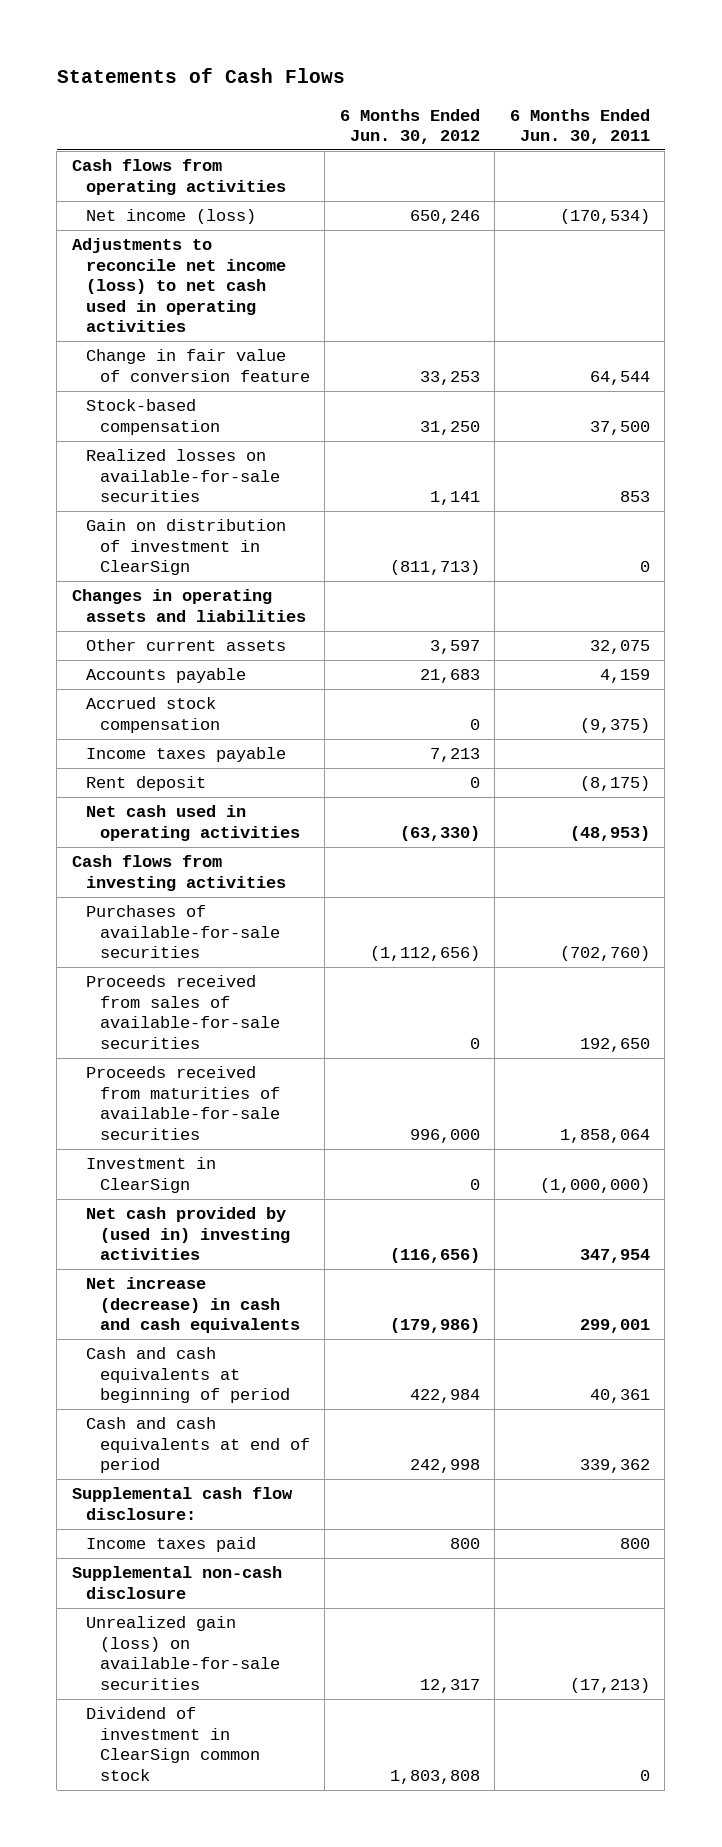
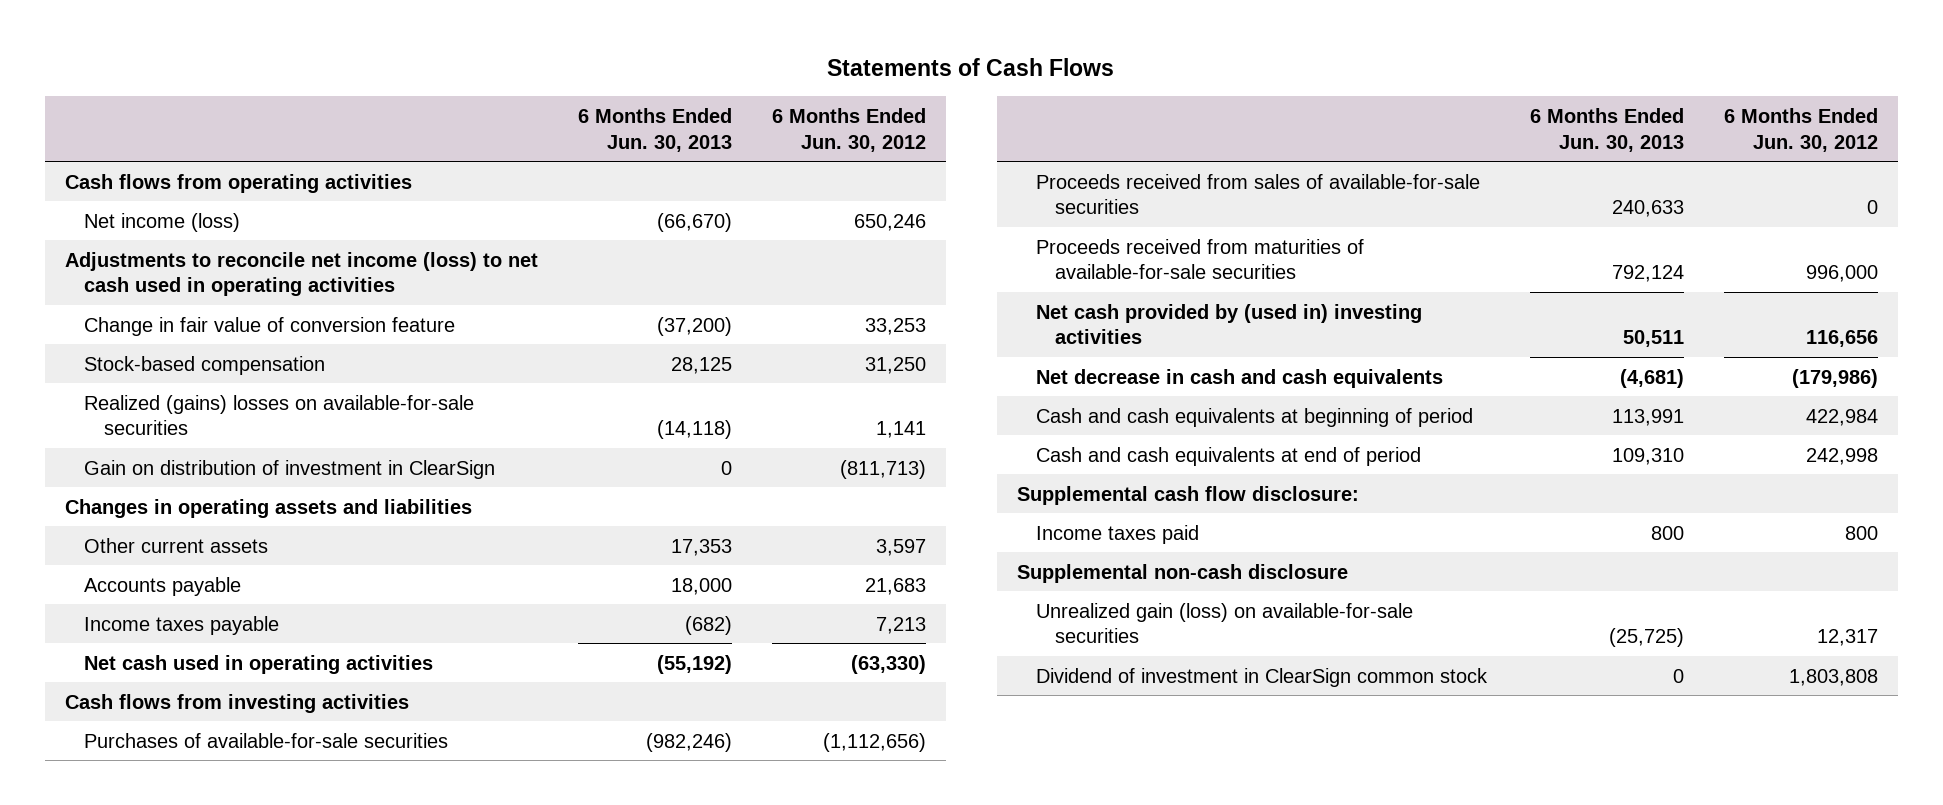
[509,108,650,145] 6 Months Ended Jun. 30, 2011 -> none
none -> [578,107,733,152] 6 Months Ended Jun. 30, 2013
[85,449,281,503] Realized losses on available-for-sale securities -> [84,394,475,436] Realized (gains) losses on available-for-sale securities
[85,697,221,733] Accrued stock compensation -> none
[85,776,206,792] Rent deposit -> none
[85,1157,216,1193] Investment in ClearSign -> none
[389,1248,480,1264] (116,656) -> [1805,330,1878,348] 116,656
[85,1277,301,1334] Net increase (decrease) in cash and cash equivalents -> [1035,368,1443,388] Net decrease in cash and cash equivalents

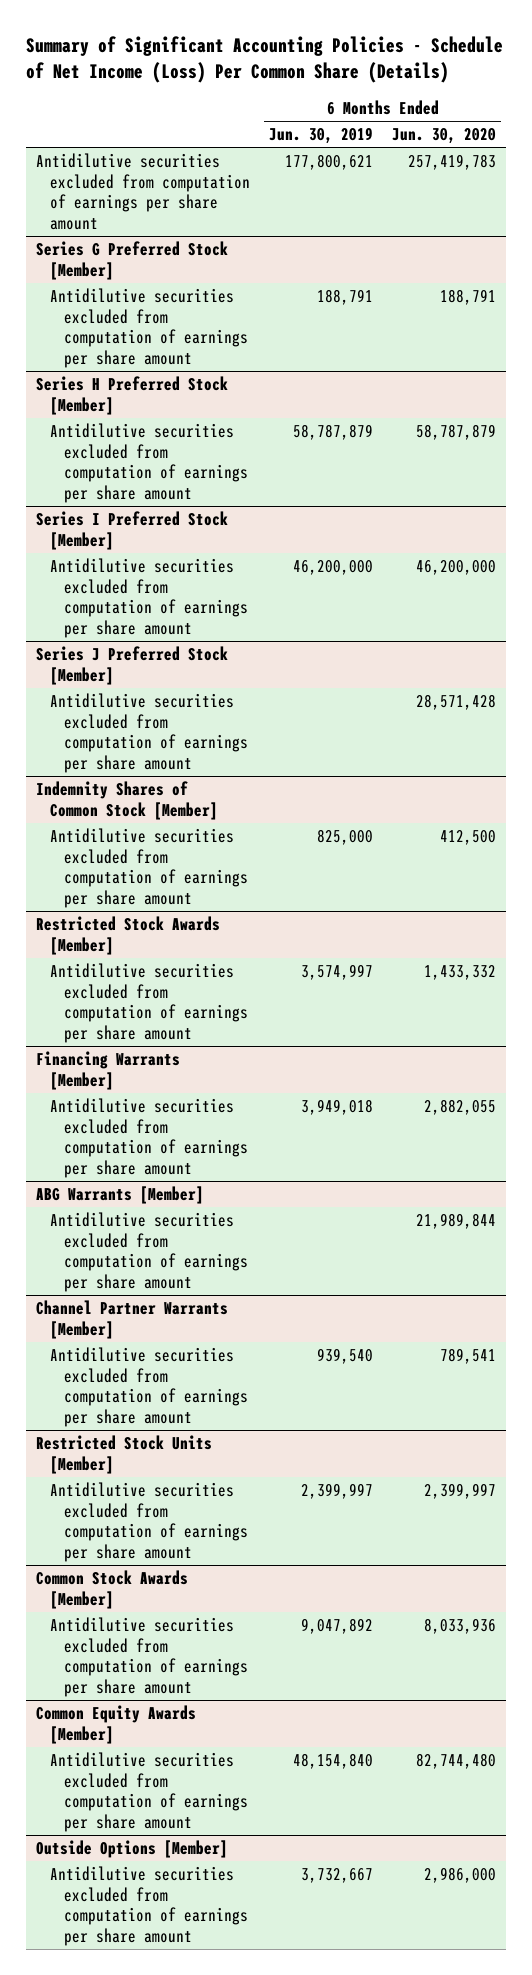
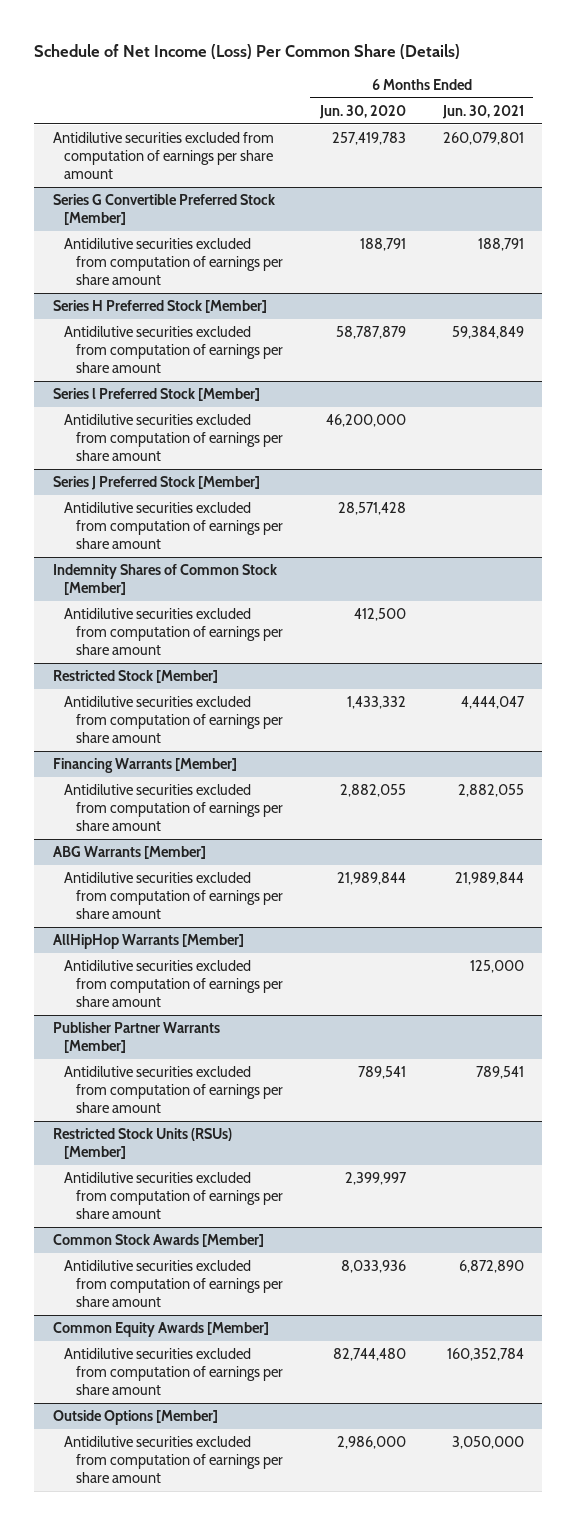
[25,36,503,84] Summary of Significant Accounting Policies - Schedule of Net Income (Loss) Per Common Share (Details) -> [34,43,461,59] Schedule of Net Income (Loss) Per Common Share (Details)
[269,127,374,145] Jun. 30, 2019 -> none
none -> [441,104,524,119] Jun. 30, 2021
[35,240,228,280] Series G Preferred Stock [Member] -> [52,194,275,225] Series G Convertible Preferred Stock [Member]
[35,510,228,550] Series I Preferred Stock [Member] -> [52,388,260,402] Series l Preferred Stock [Member]
[35,915,220,955] Restricted Stock Awards [Member] -> [52,670,218,684] Restricted Stock [Member]
none -> [52,934,244,950] AllHipHop Warrants [Member]
none -> [64,960,283,1007] Antidilutive securities excluded from computation of earnings per share amount
[35,1299,228,1339] Channel Partner Warrants [Member] -> [52,1022,220,1053] Publisher Partner Warrants [Member]
[35,1434,212,1474] Restricted Stock Units [Member] -> [52,1128,232,1159] Restricted Stock Units (RSUs) [Member]

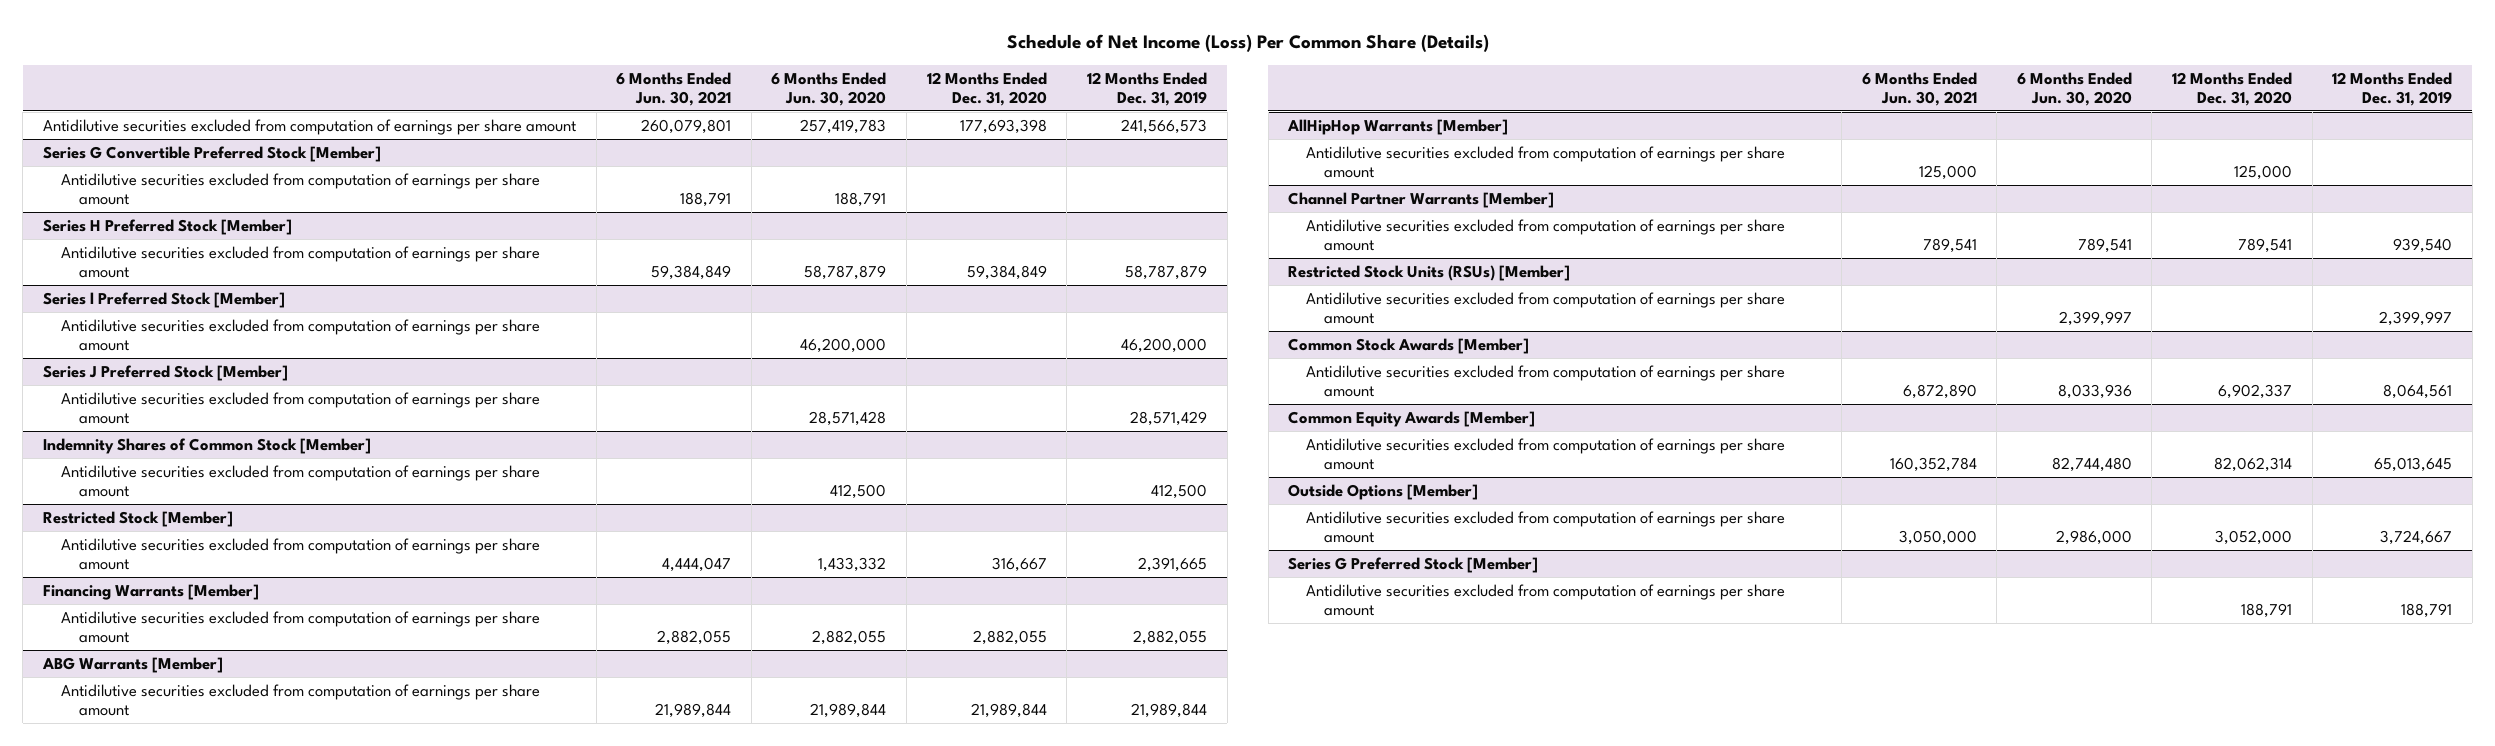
none -> [926,71,1047,106] 12 Months Ended Dec. 31, 2020
none -> [1086,71,1207,106] 12 Months Ended Dec. 31, 2019
[52,1022,220,1053] Publisher Partner Warrants [Member] -> [1288,191,1555,208] Channel Partner Warrants [Member]
none -> [1288,556,1539,573] Series G Preferred Stock [Member]
none -> [1306,583,1786,616] Antidilutive securities excluded from computation of earnings per share amount

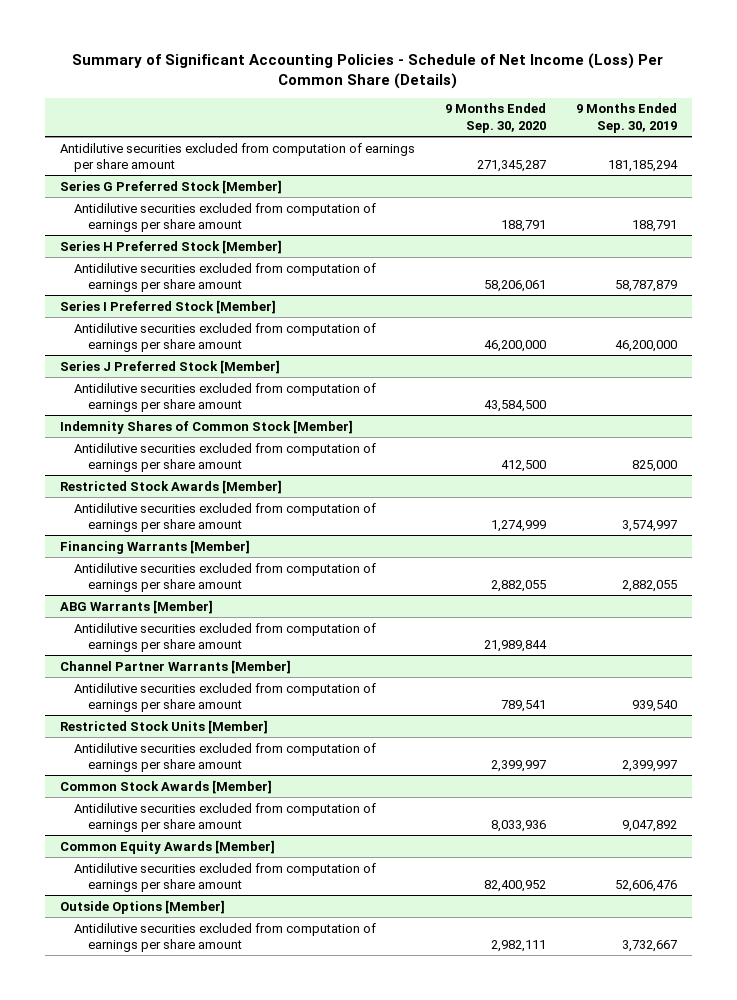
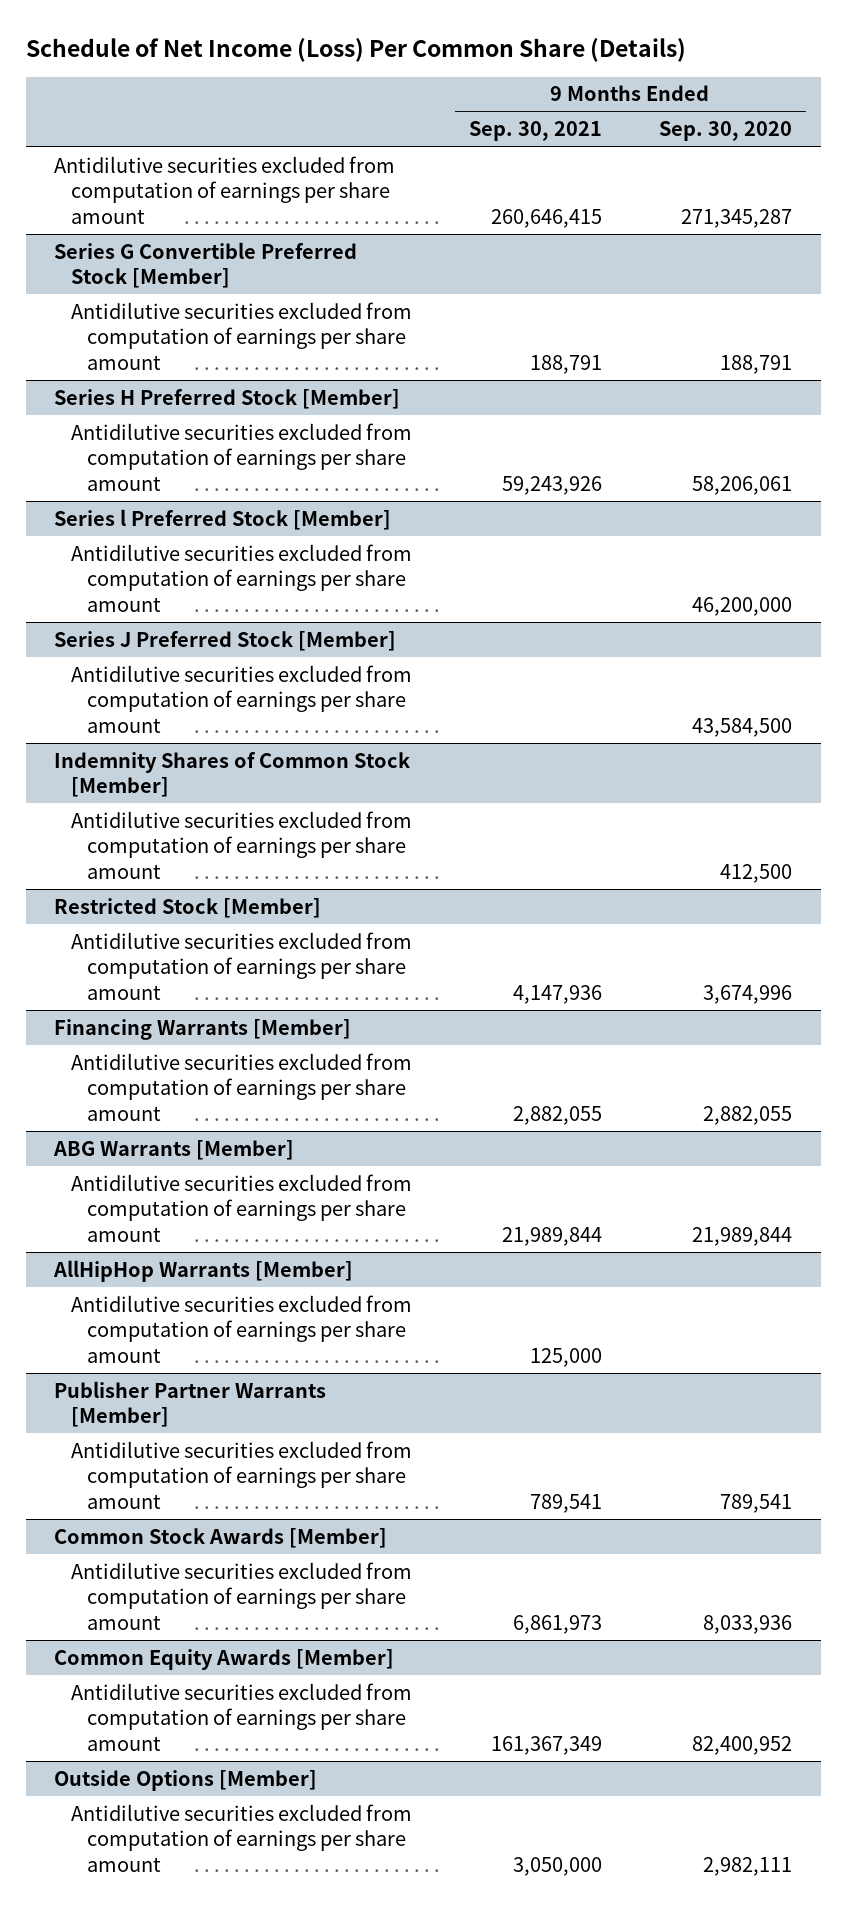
[72,52,664,89] Summary of Significant Accounting Policies - Schedule of Net Income (Loss) Per Common Share (Details) -> [25,37,686,62] Schedule of Net Income (Loss) Per Common Share (Details)
[575,103,677,133] 9 Months Ended Sep. 30, 2019 -> none
none -> [468,121,602,142] Sep. 30, 2021
[59,179,282,194] Series G Preferred Stock [Member] -> [54,241,358,289] Series G Convertible Preferred Stock [Member]
[59,299,276,314] Series I Preferred Stock [Member] -> [54,508,392,530] Series l Preferred Stock [Member]
[59,479,282,494] Restricted Stock Awards [Member] -> [54,897,322,918] Restricted Stock [Member]
[490,520,546,533] 1,274,999 -> [702,984,792,1004] 3,674,996
none -> [53,1259,354,1282] AllHipHop Warrants [Member]
none -> [70,1294,412,1363] Antidilutive securities excluded from computation of earnings per share amount
[59,659,291,674] Channel Partner Warrants [Member] -> [54,1380,327,1428] Publisher Partner Warrants [Member]
[59,719,268,734] Restricted Stock Units [Member] -> none
[73,742,376,773] Antidilutive securities excluded from computation of earnings per share amount -> none

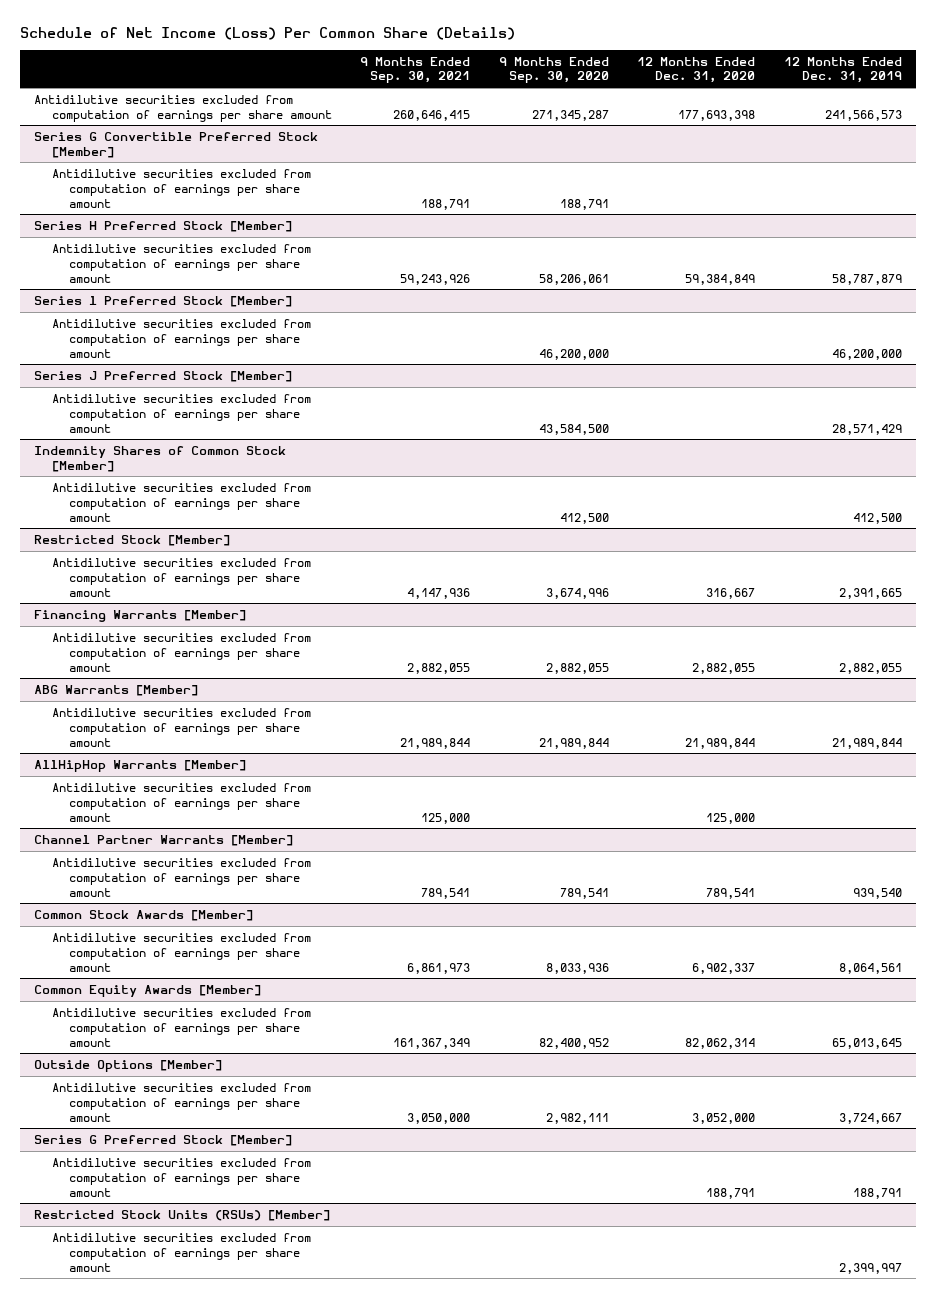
none -> [637,56,756,84] 12 Months Ended Dec. 31, 2020
none -> [783,56,902,84] 12 Months Ended Dec. 31, 2019
[54,1380,327,1428] Publisher Partner Warrants [Member] -> [33,834,293,846] Channel Partner Warrants [Member]
none -> [33,1134,292,1146] Series G Preferred Stock [Member]
none -> [51,1157,311,1197] Antidilutive securities excluded from computation of earnings per share amount
none -> [33,1209,330,1221] Restricted Stock Units (RSUs) [Member]
none -> [51,1232,311,1272] Antidilutive securities excluded from computation of earnings per share amount

